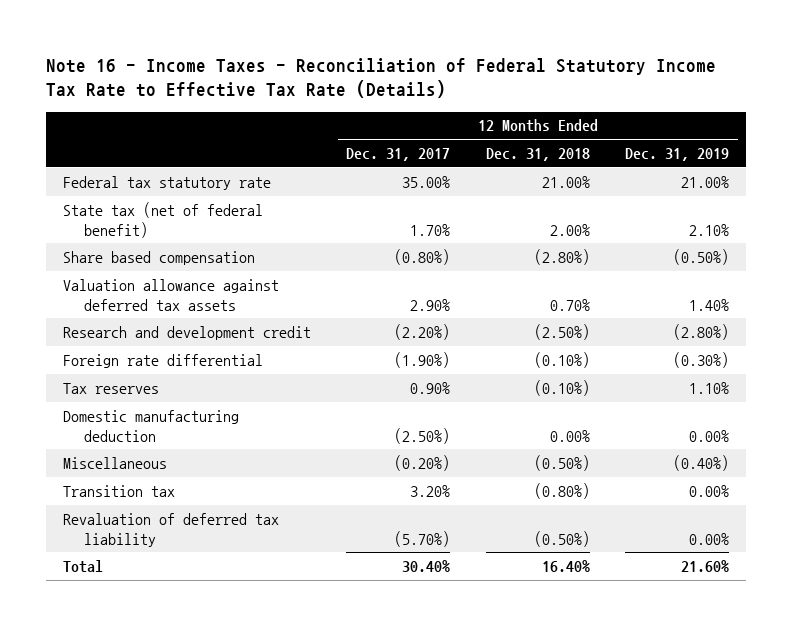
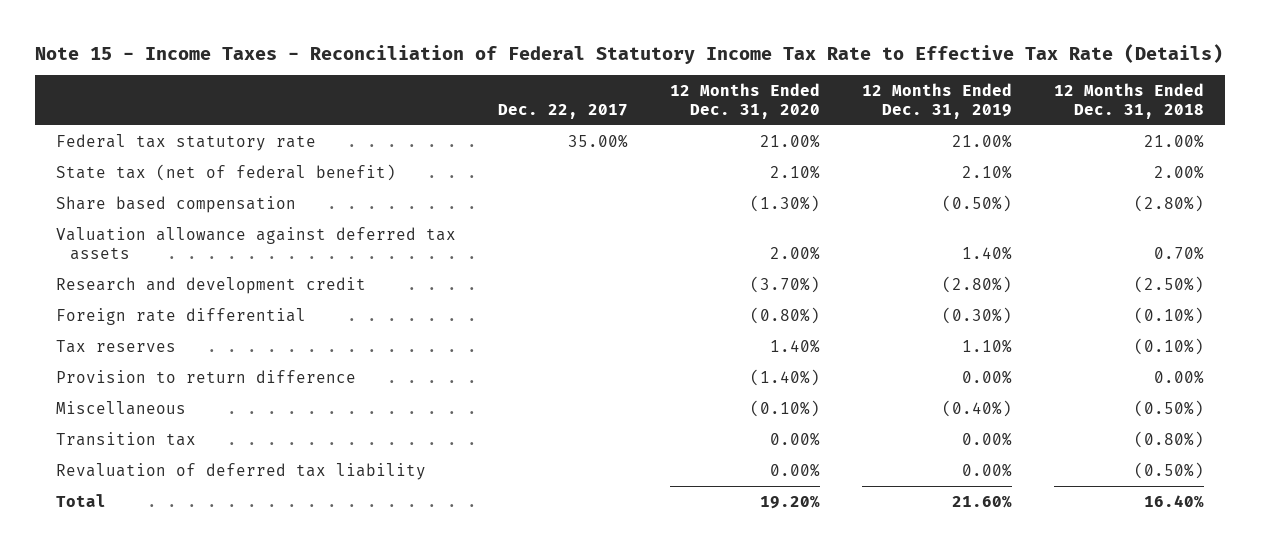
[45,57,716,99] Note 16 - Income Taxes - Reconciliation of Federal Statutory Income Tax Rate to Effective Tax Rate (Details) -> [35,43,1224,64] Note 15 - Income Taxes - Reconciliation of Federal Statutory Income Tax Rate to Effective Tax Rate (Details)
[346,147,451,161] Dec. 31, 2017 -> none
none -> [498,103,629,119] Dec. 22, 2017
none -> [670,83,821,119] 12 Months Ended Dec. 31, 2020
[63,409,240,442] Domestic manufacturing deduction -> none
none -> [56,369,357,383] Provision to return difference

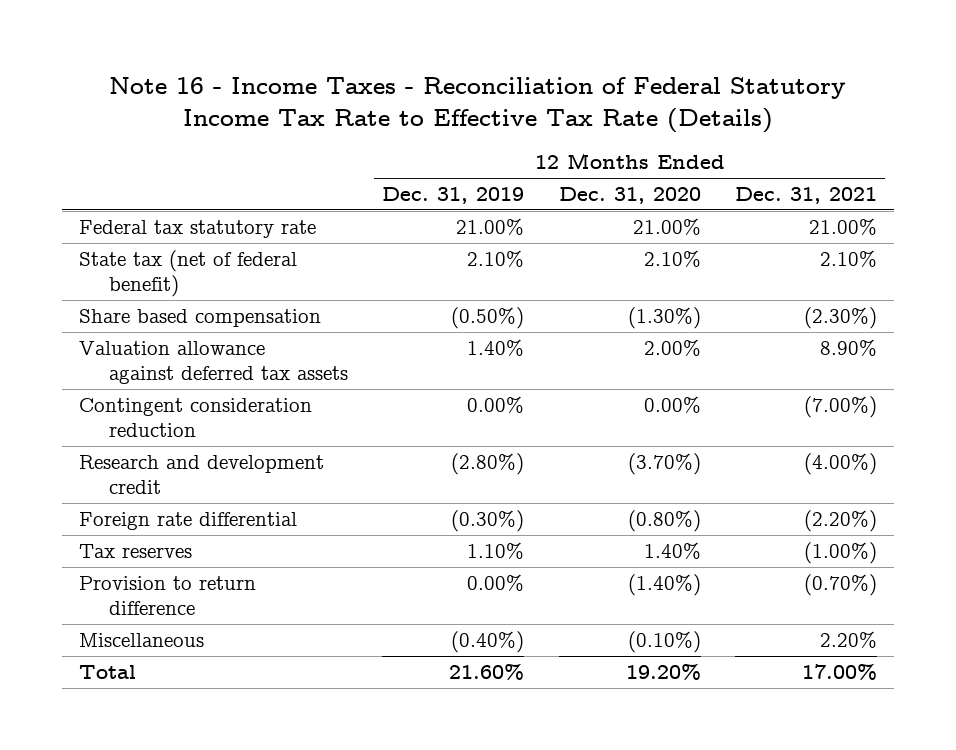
[35,43,1224,64] Note 15 - Income Taxes - Reconciliation of Federal Statutory Income Tax Rate to Effective Tax Rate (Details) -> [108,76,846,133] Note 16 - Income Taxes - Reconciliation of Federal Statutory Income Tax Rate to Effective Tax Rate (Details)
[498,103,629,119] Dec. 22, 2017 -> none
[1054,83,1205,119] 12 Months Ended Dec. 31, 2018 -> none
none -> [734,187,877,205] Dec. 31, 2021
none -> [79,397,313,437] Contingent consideration reduction
[56,431,197,446] Transition tax -> none
[56,462,427,480] Revaluation of deferred tax liability -> none

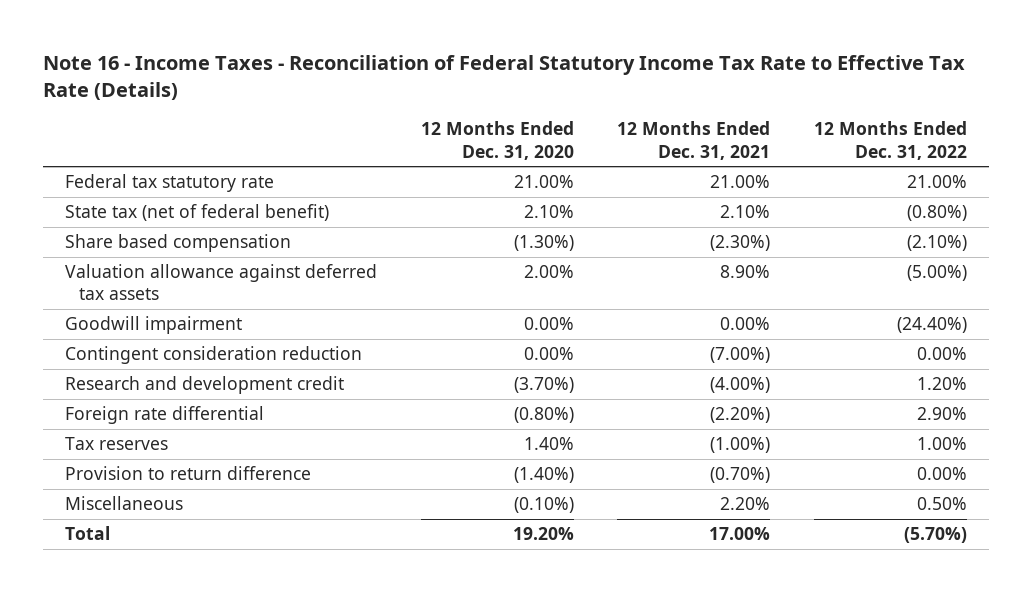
[382,187,525,205] Dec. 31, 2019 -> none
none -> [814,121,968,160] 12 Months Ended Dec. 31, 2022
none -> [64,316,242,335] Goodwill impairment

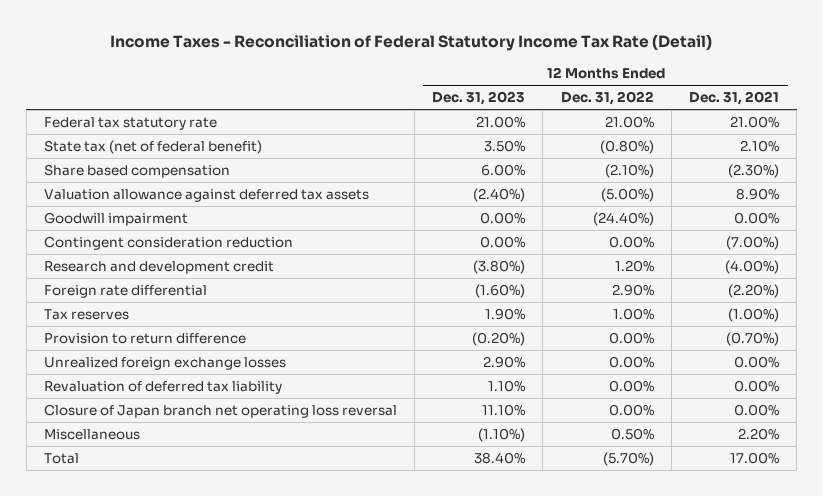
[43,55,966,101] Note 16 - Income Taxes - Reconciliation of Federal Statutory Income Tax Rate to Effective Tax Rate (Details) -> [110,34,713,52] Income Taxes - Reconciliation of Federal Statutory Income Tax Rate (Detail)
[420,121,574,160] 12 Months Ended Dec. 31, 2020 -> none
none -> [432,91,526,106] Dec. 31, 2023
none -> [43,357,286,371] Unrealized foreign exchange losses
none -> [43,381,282,395] Revaluation of deferred tax liability
none -> [43,404,397,419] Closure of Japan branch net operating loss reversal

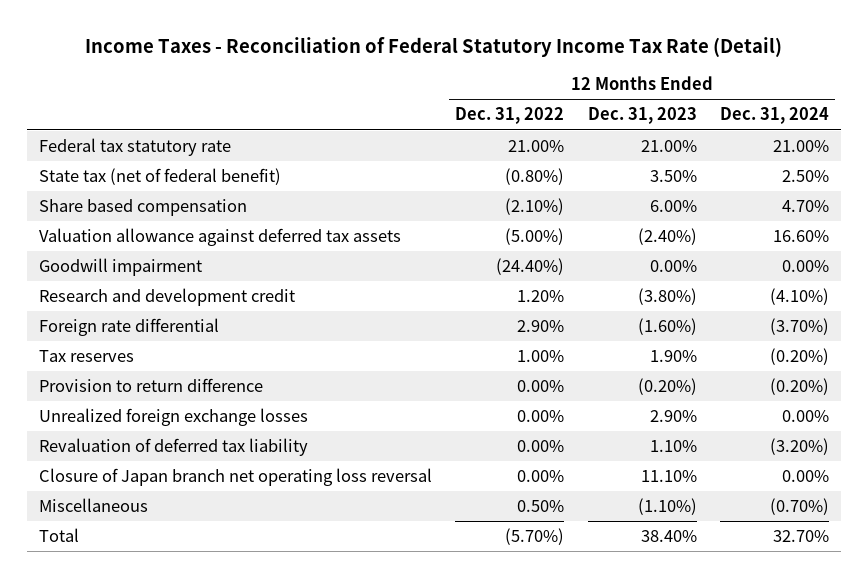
[688,91,779,106] Dec. 31, 2021 -> none
none -> [720,107,830,125] Dec. 31, 2024
[43,236,293,251] Contingent consideration reduction -> none

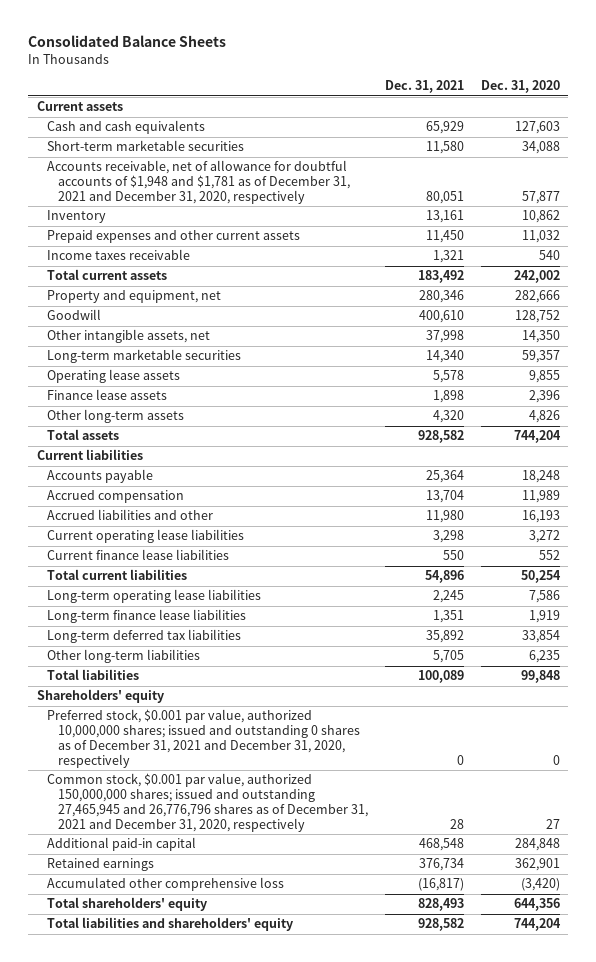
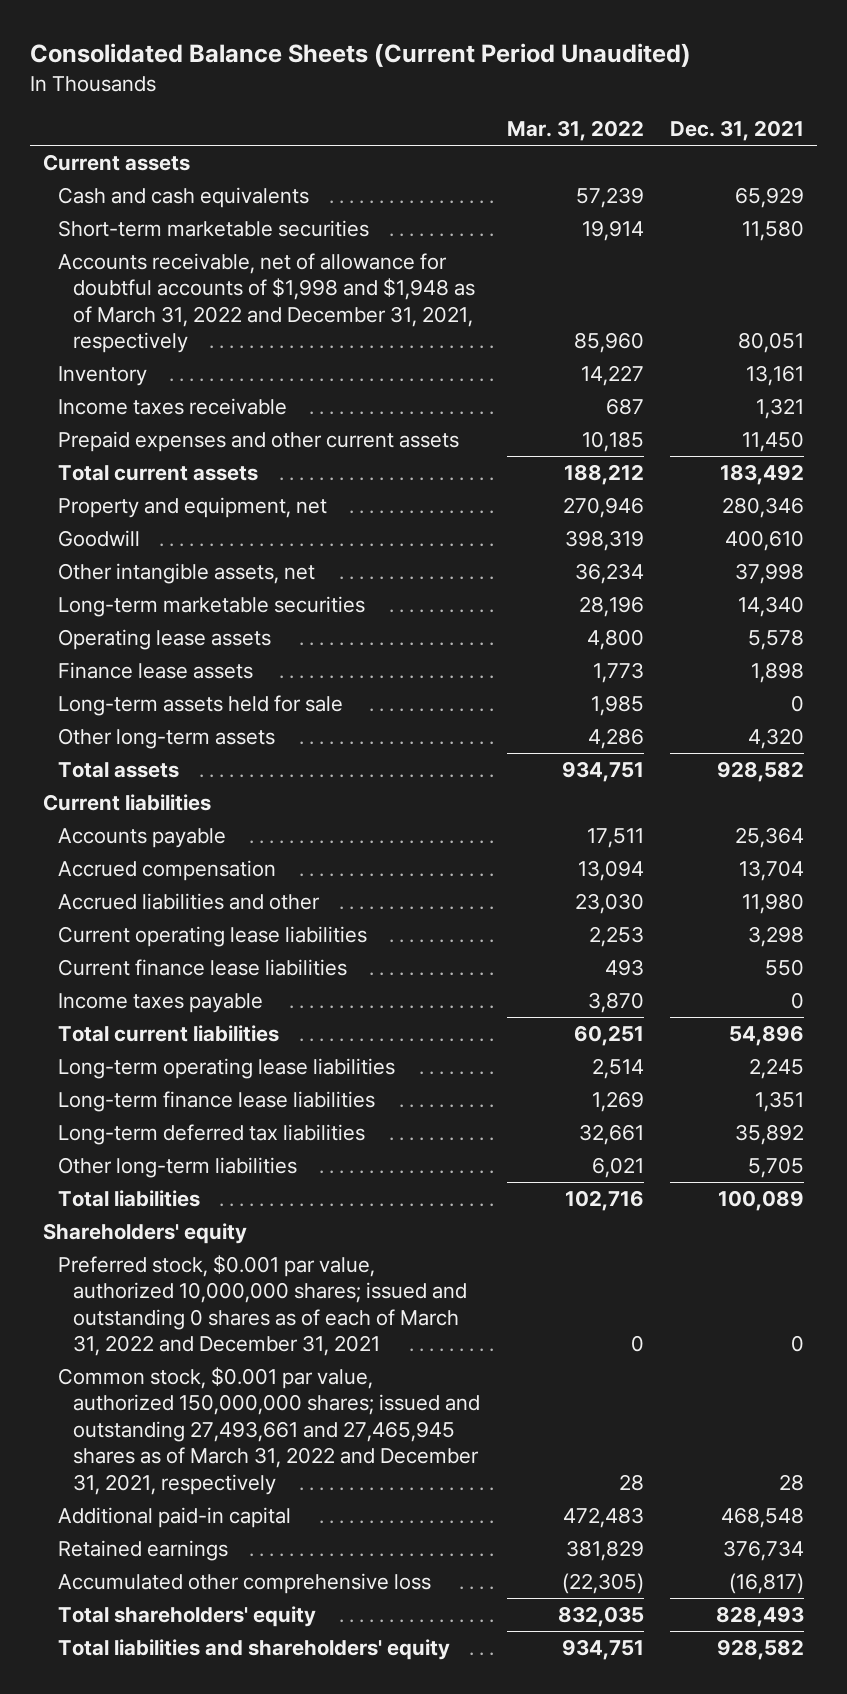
[28,35,227,48] Consolidated Balance Sheets -> [29,43,691,68] Consolidated Balance Sheets (Current Period Unaudited)
[480,80,560,94] Dec. 31, 2020 -> none
none -> [506,120,644,142] Mar. 31, 2022
[47,160,351,205] Accounts receivable, net of allowance for doubtful accounts of $1,948 and $1,781 as of December 31, 2021 and December 31, 2020, respectively -> [58,253,476,354] Accounts receivable, net of allowance for doubtful accounts of $1,998 and $1,948 as of March 31, 2022 and December 31, 2021, respectively
[47,230,301,244] Prepaid expenses and other current assets -> [58,431,460,453] Prepaid expenses and other current assets
none -> [58,695,344,717] Long-term assets held for sale
none -> [58,993,264,1014] Income taxes payable
[47,709,361,769] Preferred stock, $0.001 par value, authorized 10,000,000 shares; issued and outstanding 0 shares as of December 31, 2021 and December 31, 2020, respectively -> [58,1255,468,1357] Preferred stock, $0.001 par value, authorized 10,000,000 shares; issued and outstanding 0 shares as of each of March 31, 2022 and December 31, 2021
[47,773,369,833] Common stock, $0.001 par value, authorized 150,000,000 shares; issued and outstanding 27,465,945 and 26,776,796 shares as of December 31, 2021 and December 31, 2020, respectively -> [58,1367,481,1495] Common stock, $0.001 par value, authorized 150,000,000 shares; issued and outstanding 27,493,661 and 27,465,945 shares as of March 31, 2022 and December 31, 2021, respectively

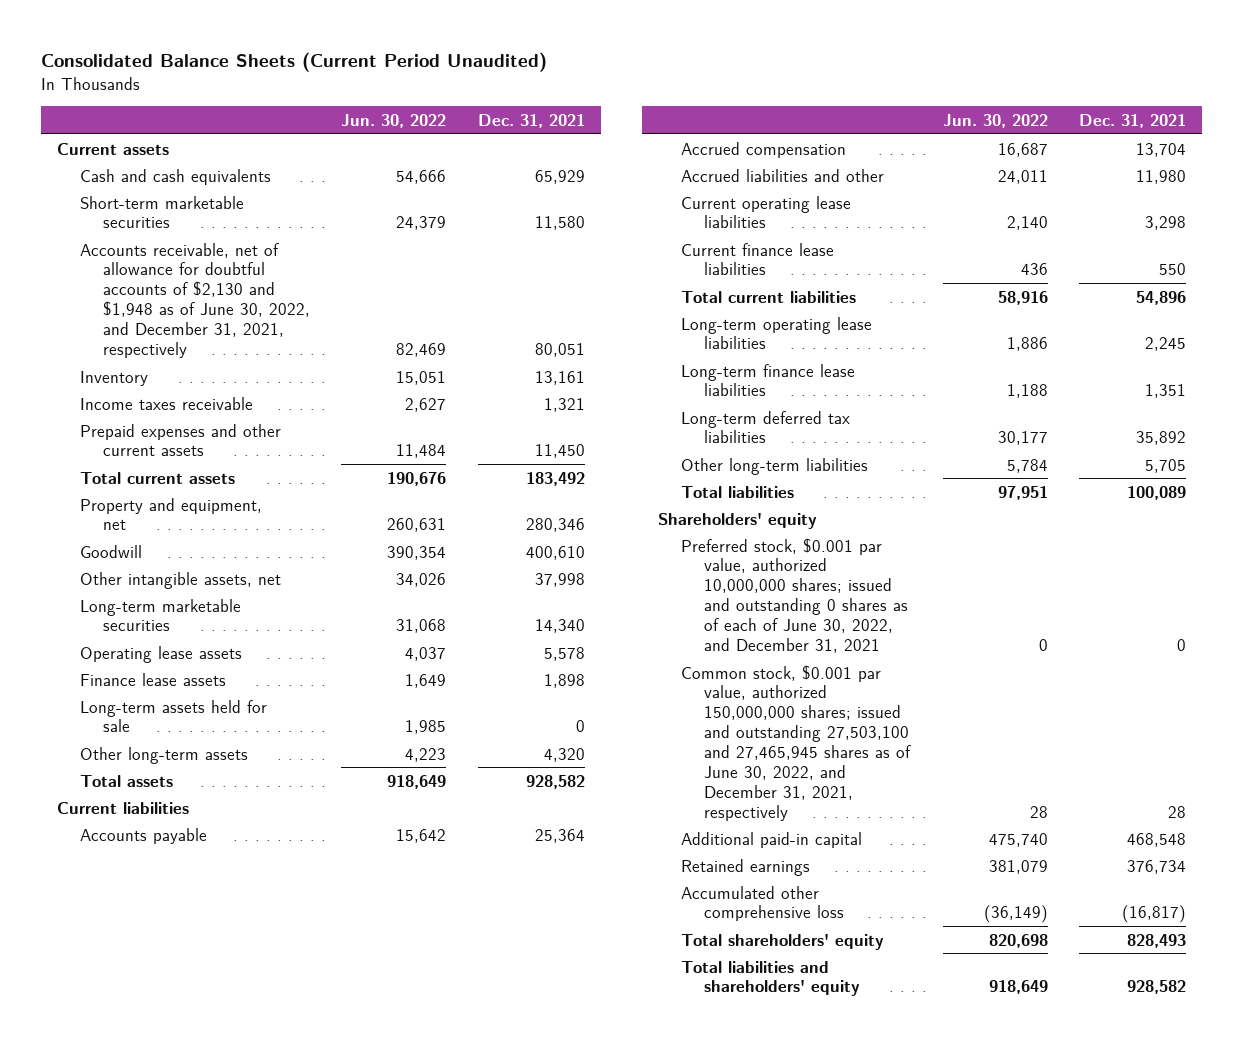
[506,120,644,142] Mar. 31, 2022 -> none
none -> [341,113,447,128] Jun. 30, 2022
[58,253,476,354] Accounts receivable, net of allowance for doubtful accounts of $1,998 and $1,948 as of March 31, 2022 and December 31, 2021, respectively -> [79,242,310,358] Accounts receivable, net of allowance for doubtful accounts of $2,130 and $1,948 as of June 30, 2022, and December 31, 2021, respectively
[58,993,264,1014] Income taxes payable -> none
[58,1255,468,1357] Preferred stock, $0.001 par value, authorized 10,000,000 shares; issued and outstanding 0 shares as of each of March 31, 2022 and December 31, 2021 -> [681,537,909,653] Preferred stock, $0.001 par value, authorized 10,000,000 shares; issued and outstanding 0 shares as of each of June 30, 2022, and December 31, 2021
[58,1367,481,1495] Common stock, $0.001 par value, authorized 150,000,000 shares; issued and outstanding 27,493,661 and 27,465,945 shares as of March 31, 2022 and December 31, 2021, respectively -> [681,664,912,821] Common stock, $0.001 par value, authorized 150,000,000 shares; issued and outstanding 27,503,100 and 27,465,945 shares as of June 30, 2022, and December 31, 2021, respectively

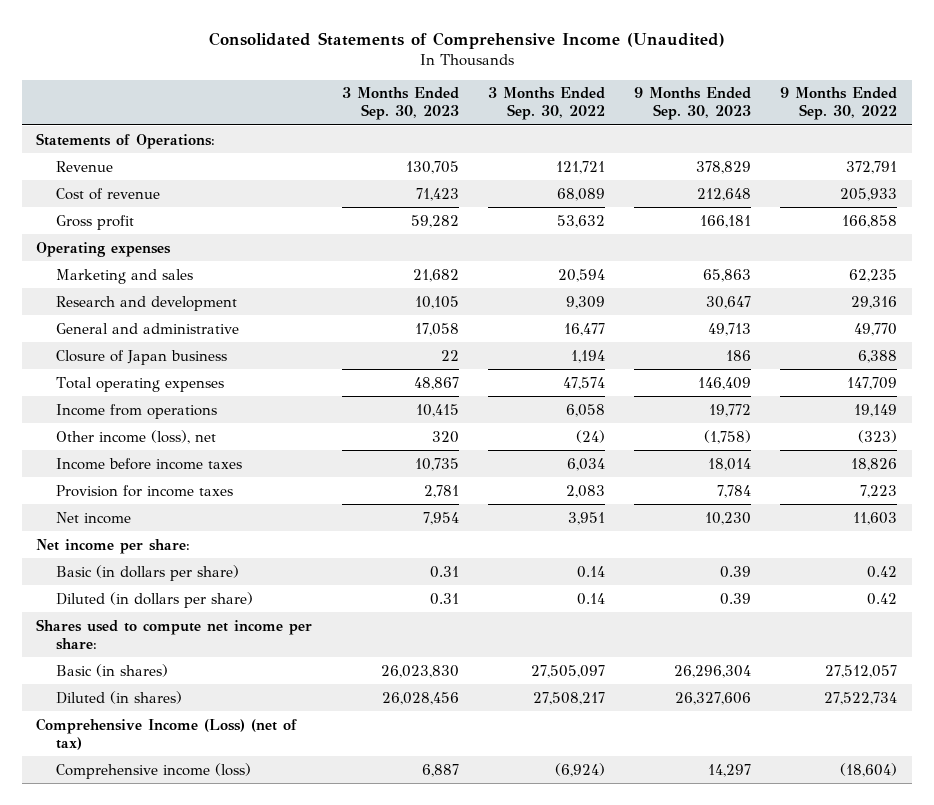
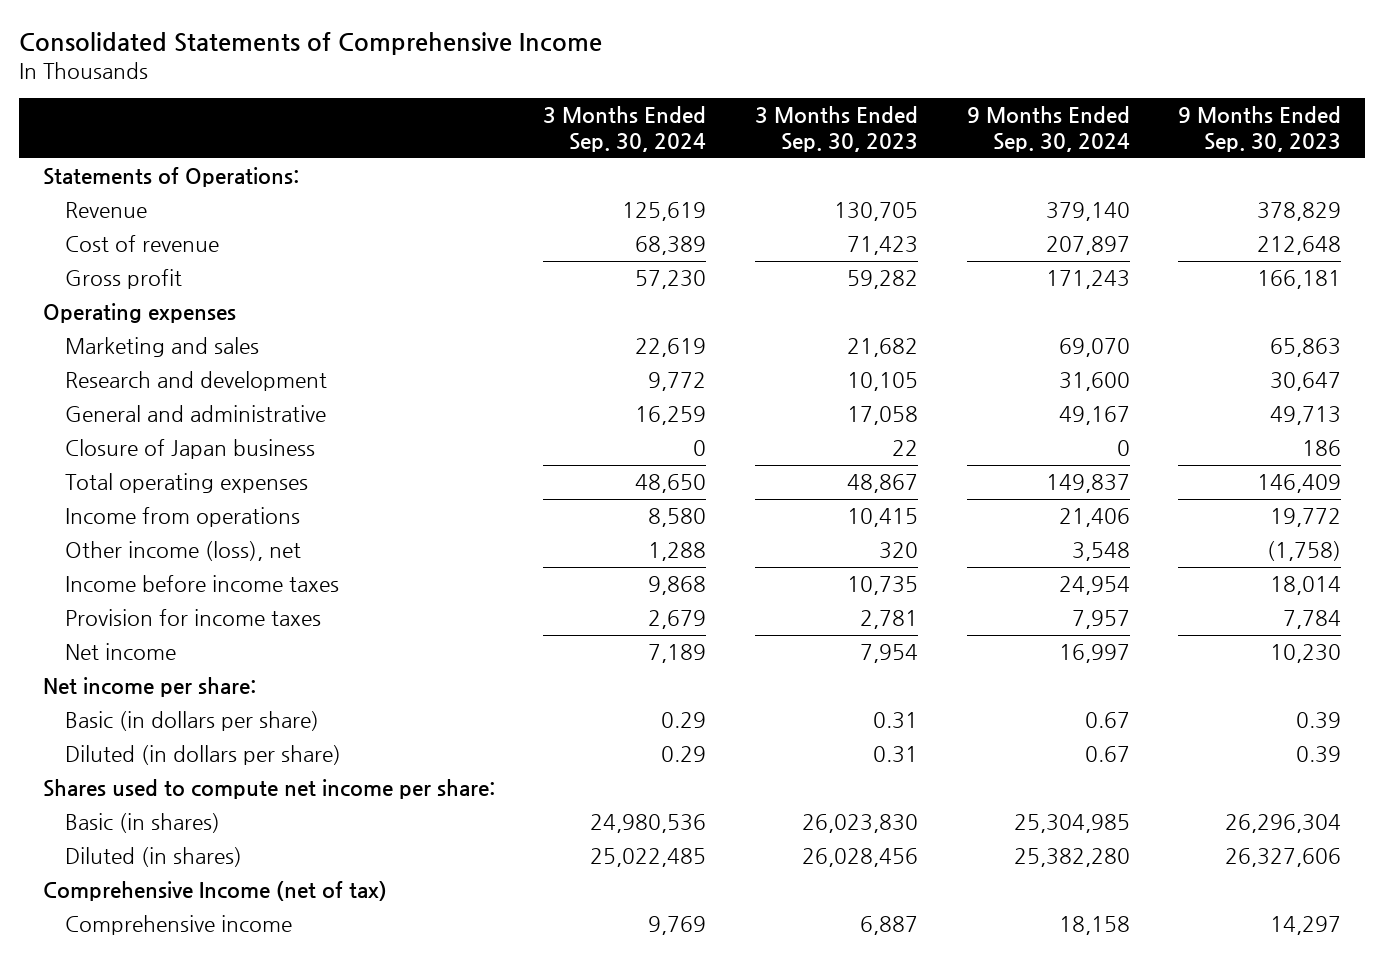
[208,31,725,49] Consolidated Statements of Comprehensive Income (Unaudited) -> [18,32,602,56] Consolidated Statements of Comprehensive Income
[487,87,605,121] 3 Months Ended Sep. 30, 2022 -> none
[780,87,898,121] 9 Months Ended Sep. 30, 2022 -> none
none -> [543,106,707,152] 3 Months Ended Sep. 30, 2024
none -> [966,106,1130,152] 9 Months Ended Sep. 30, 2024
[36,717,298,750] Comprehensive Income (Loss) (net of tax) -> [42,881,387,902] Comprehensive Income (net of tax)
[56,762,252,779] Comprehensive income (loss) -> [64,915,292,936] Comprehensive income

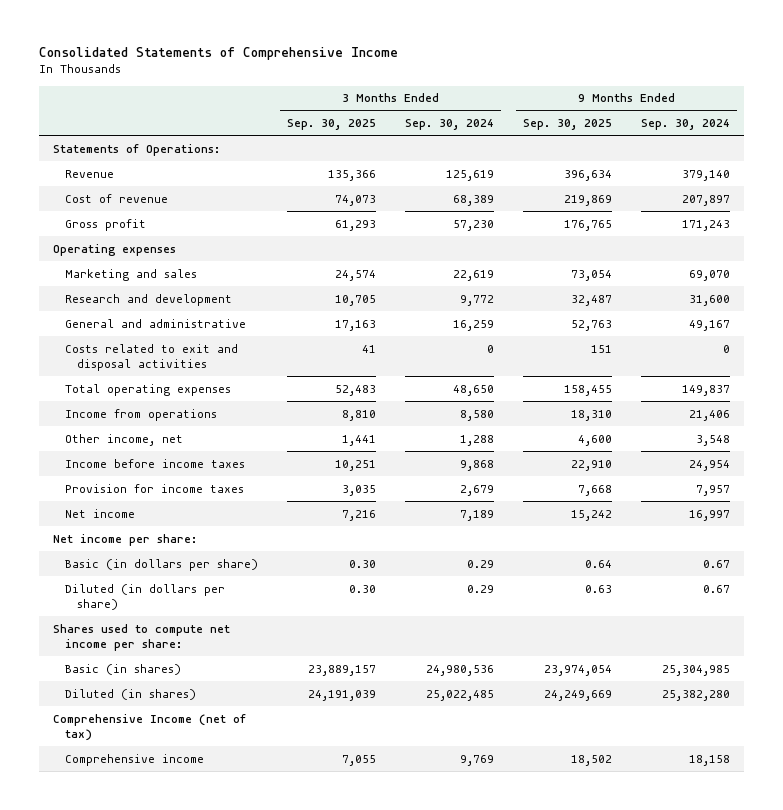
[754,106,918,152] 3 Months Ended Sep. 30, 2023 -> none
[1178,106,1342,152] 9 Months Ended Sep. 30, 2023 -> none
none -> [287,118,377,130] Sep. 30, 2025
none -> [523,118,613,130] Sep. 30, 2025
[64,439,315,460] Closure of Japan business -> none
none -> [65,343,239,372] Costs related to exit and disposal activities
[64,541,301,562] Other income (loss), net -> [65,433,184,446] Other income, net

